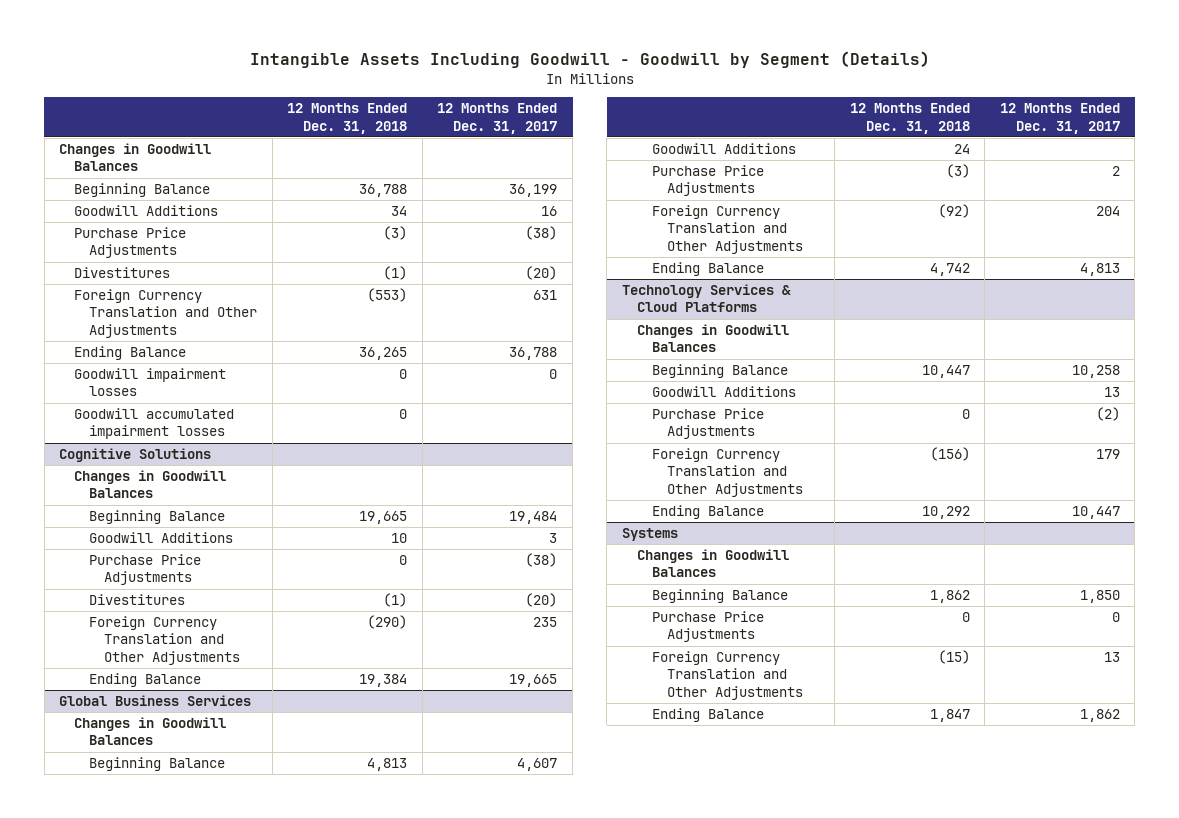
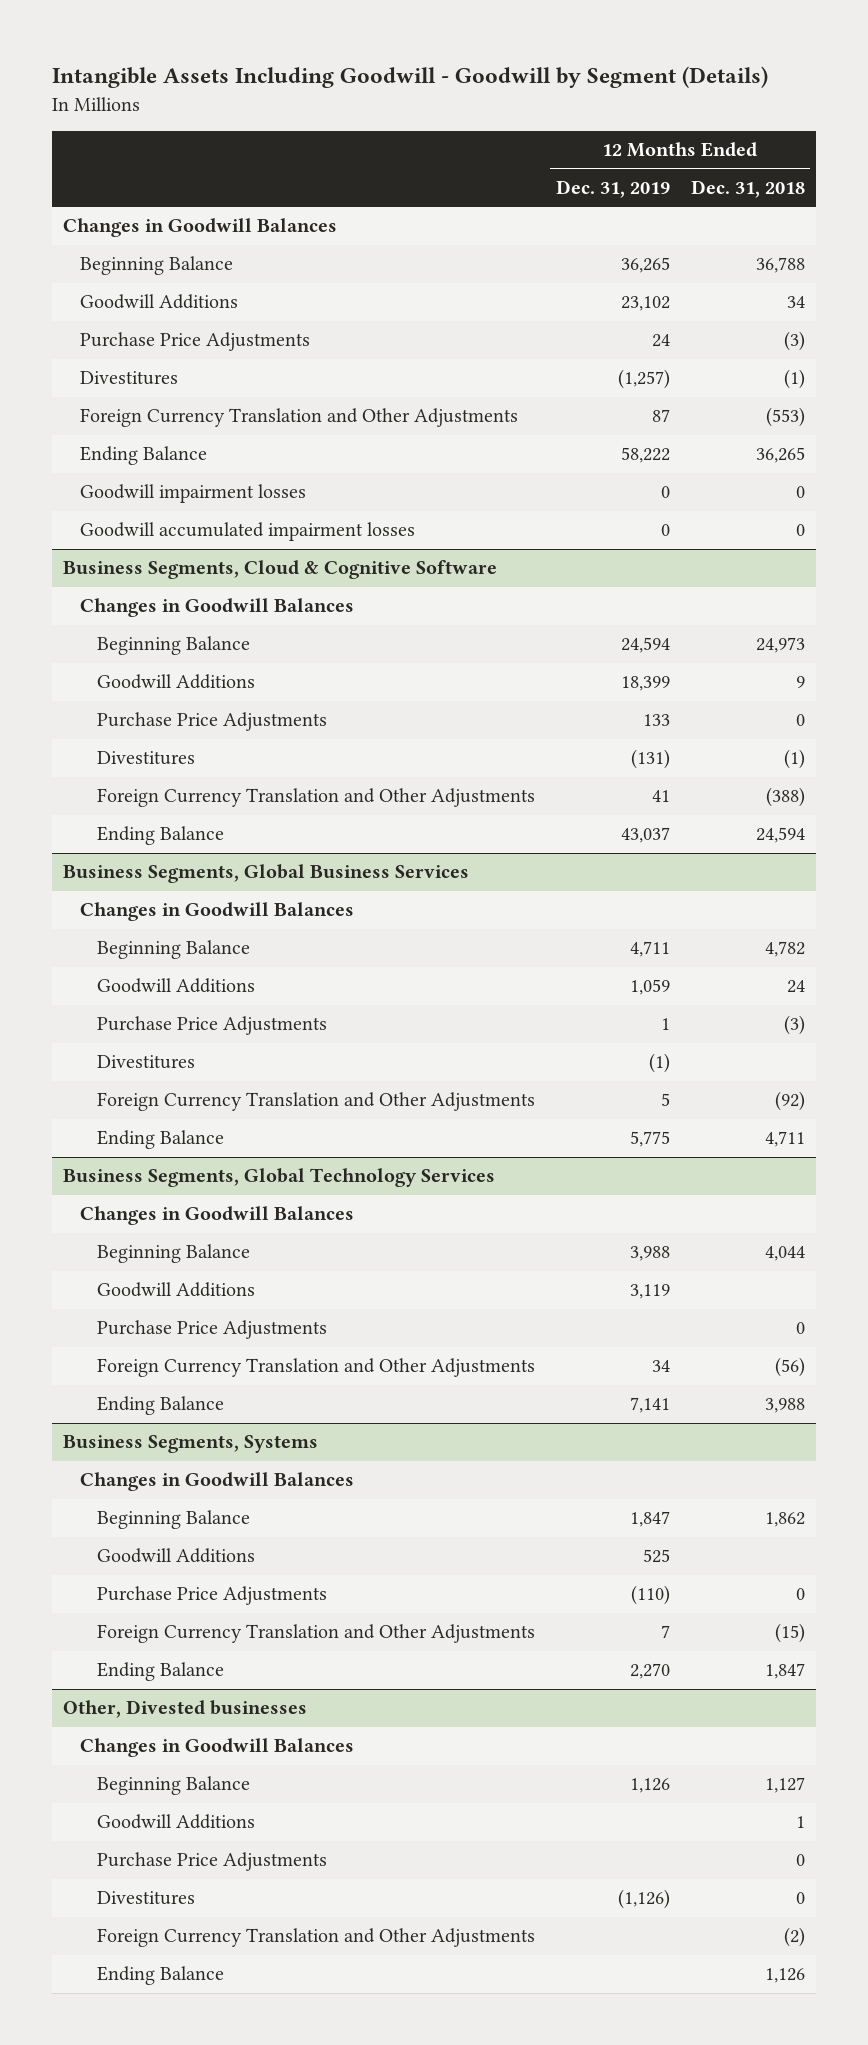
[437,103,558,134] 12 Months Ended Dec. 31, 2017 -> none
none -> [555,180,670,199] Dec. 31, 2019
[59,447,212,462] Cognitive Solutions -> none
none -> [62,560,497,580] Business Segments, Cloud & Cognitive Software
[359,510,408,524] 19,665 -> [756,637,806,654] 24,973
[391,532,408,543] 10 -> [796,676,806,689] 9
[367,614,408,629] (290) -> [766,787,806,808] (388)
[359,673,408,687] 19,384 -> [756,827,806,844] 24,594
[59,694,252,706] Global Business Services -> [62,864,469,884] Business Segments, Global Business Services
[367,757,408,771] 4,813 -> [765,941,806,958] 4,782
none -> [96,1055,195,1070] Divestitures
[621,283,791,313] Technology Services & Cloud Platforms -> none
[929,262,970,276] 4,742 -> [765,1131,806,1148] 4,711
none -> [62,1168,495,1188] Business Segments, Global Technology Services
[921,364,970,378] 10,447 -> [765,1246,806,1262] 4,044
[621,527,678,541] Systems -> none
[929,446,970,461] (156) -> [775,1357,806,1378] (56)
[921,505,970,519] 10,292 -> [765,1398,806,1414] 3,988
none -> [62,1435,318,1454] Business Segments, Systems
none -> [96,1548,255,1564] Goodwill Additions
none -> [62,1700,307,1719] Other, Divested businesses
none -> [79,1738,354,1758] Changes in Goodwill Balances
none -> [96,1776,250,1796] Beginning Balance
none -> [96,1814,255,1830] Goodwill Additions
none -> [96,1852,327,1872] Purchase Price Adjustments
none -> [96,1891,195,1906] Divestitures
none -> [96,1928,535,1948] Foreign Currency Translation and Other Adjustments
none -> [96,1966,224,1986] Ending Balance

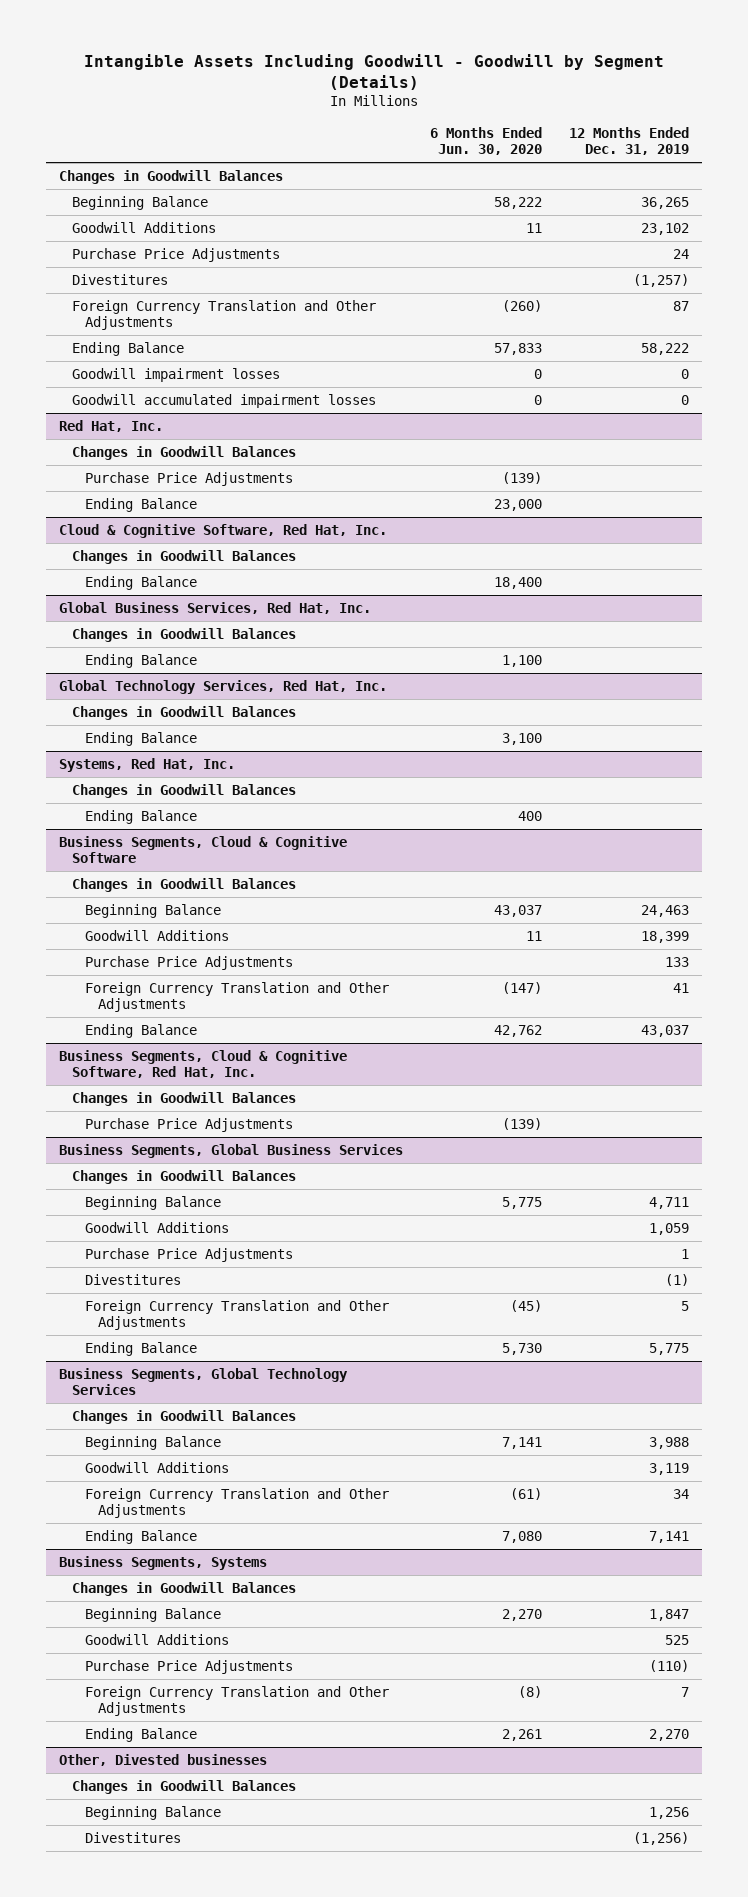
[691,180,806,199] Dec. 31, 2018 -> none
none -> [429,127,542,155] 6 Months Ended Jun. 30, 2020
none -> [59,420,164,433] Red Hat, Inc.
none -> [72,446,297,461] Changes in Goodwill Balances
none -> [85,472,294,487] Purchase Price Adjustments
none -> [85,498,198,513] Ending Balance
none -> [59,524,388,539] Cloud & Cognitive Software, Red Hat, Inc.
none -> [72,550,297,565] Changes in Goodwill Balances
none -> [85,576,198,591] Ending Balance
none -> [59,602,372,615] Global Business Services, Red Hat, Inc.
none -> [72,628,297,643] Changes in Goodwill Balances
none -> [85,654,198,669] Ending Balance
none -> [59,680,388,695] Global Technology Services, Red Hat, Inc.
none -> [72,706,297,721] Changes in Goodwill Balances
none -> [85,732,198,747] Ending Balance
none -> [59,758,236,773] Systems, Red Hat, Inc.
none -> [72,784,297,799] Changes in Goodwill Balances
none -> [85,810,198,825] Ending Balance
[620,637,670,654] 24,594 -> [640,905,689,918] 24,463
[96,751,195,766] Divestitures -> none
none -> [59,1050,348,1079] Business Segments, Cloud & Cognitive Software, Red Hat, Inc.
none -> [72,1092,297,1107] Changes in Goodwill Balances
none -> [85,1118,294,1133] Purchase Price Adjustments
[96,1320,327,1340] Purchase Price Adjustments -> none
[96,1814,255,1830] Goodwill Additions -> none
[96,1852,327,1872] Purchase Price Adjustments -> none
[96,1928,535,1948] Foreign Currency Translation and Other Adjustments -> none
[96,1966,224,1986] Ending Balance -> none
[629,1778,670,1794] 1,126 -> [648,1807,689,1820] 1,256
[617,1889,670,1910] (1,126) -> [632,1832,689,1846] (1,256)

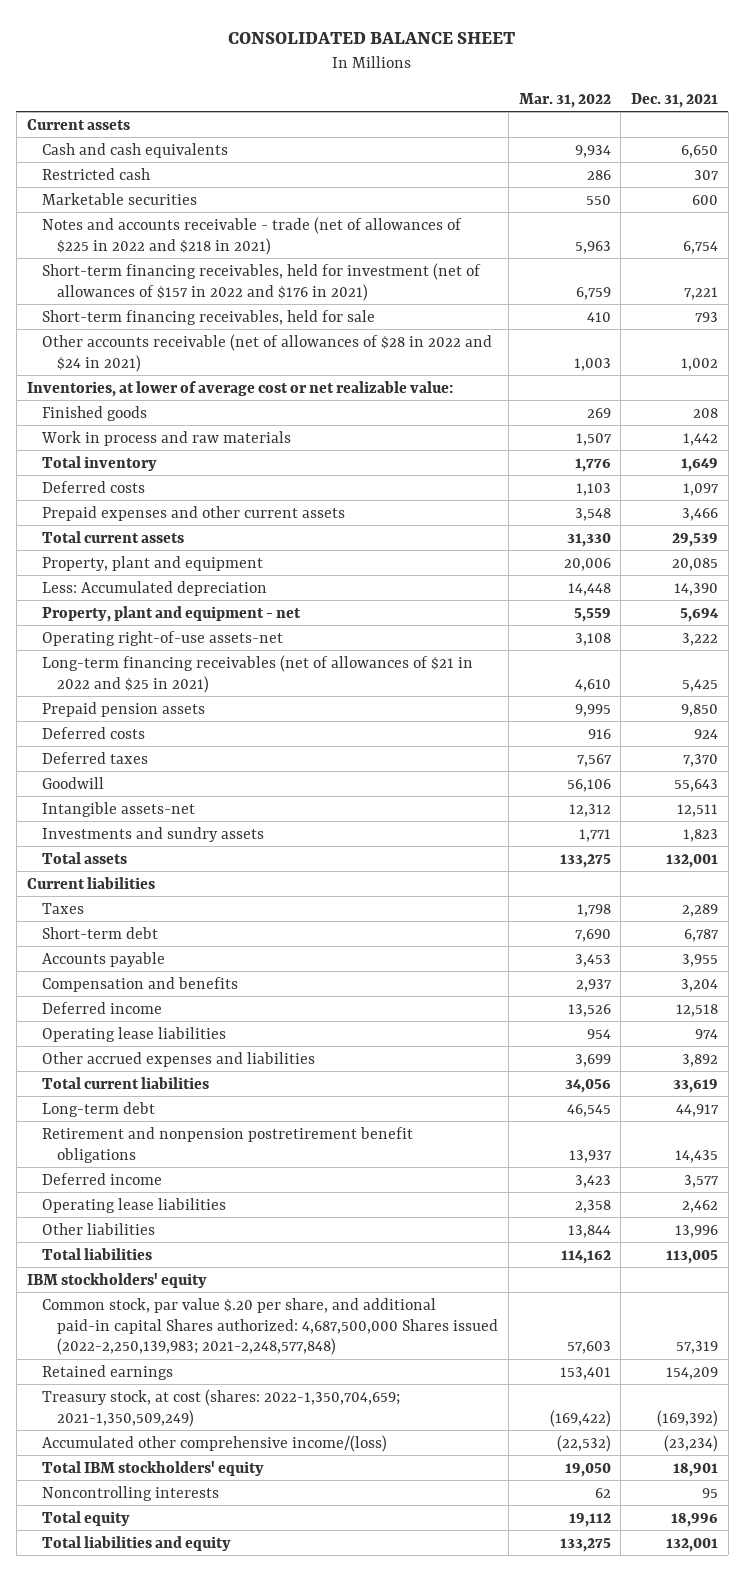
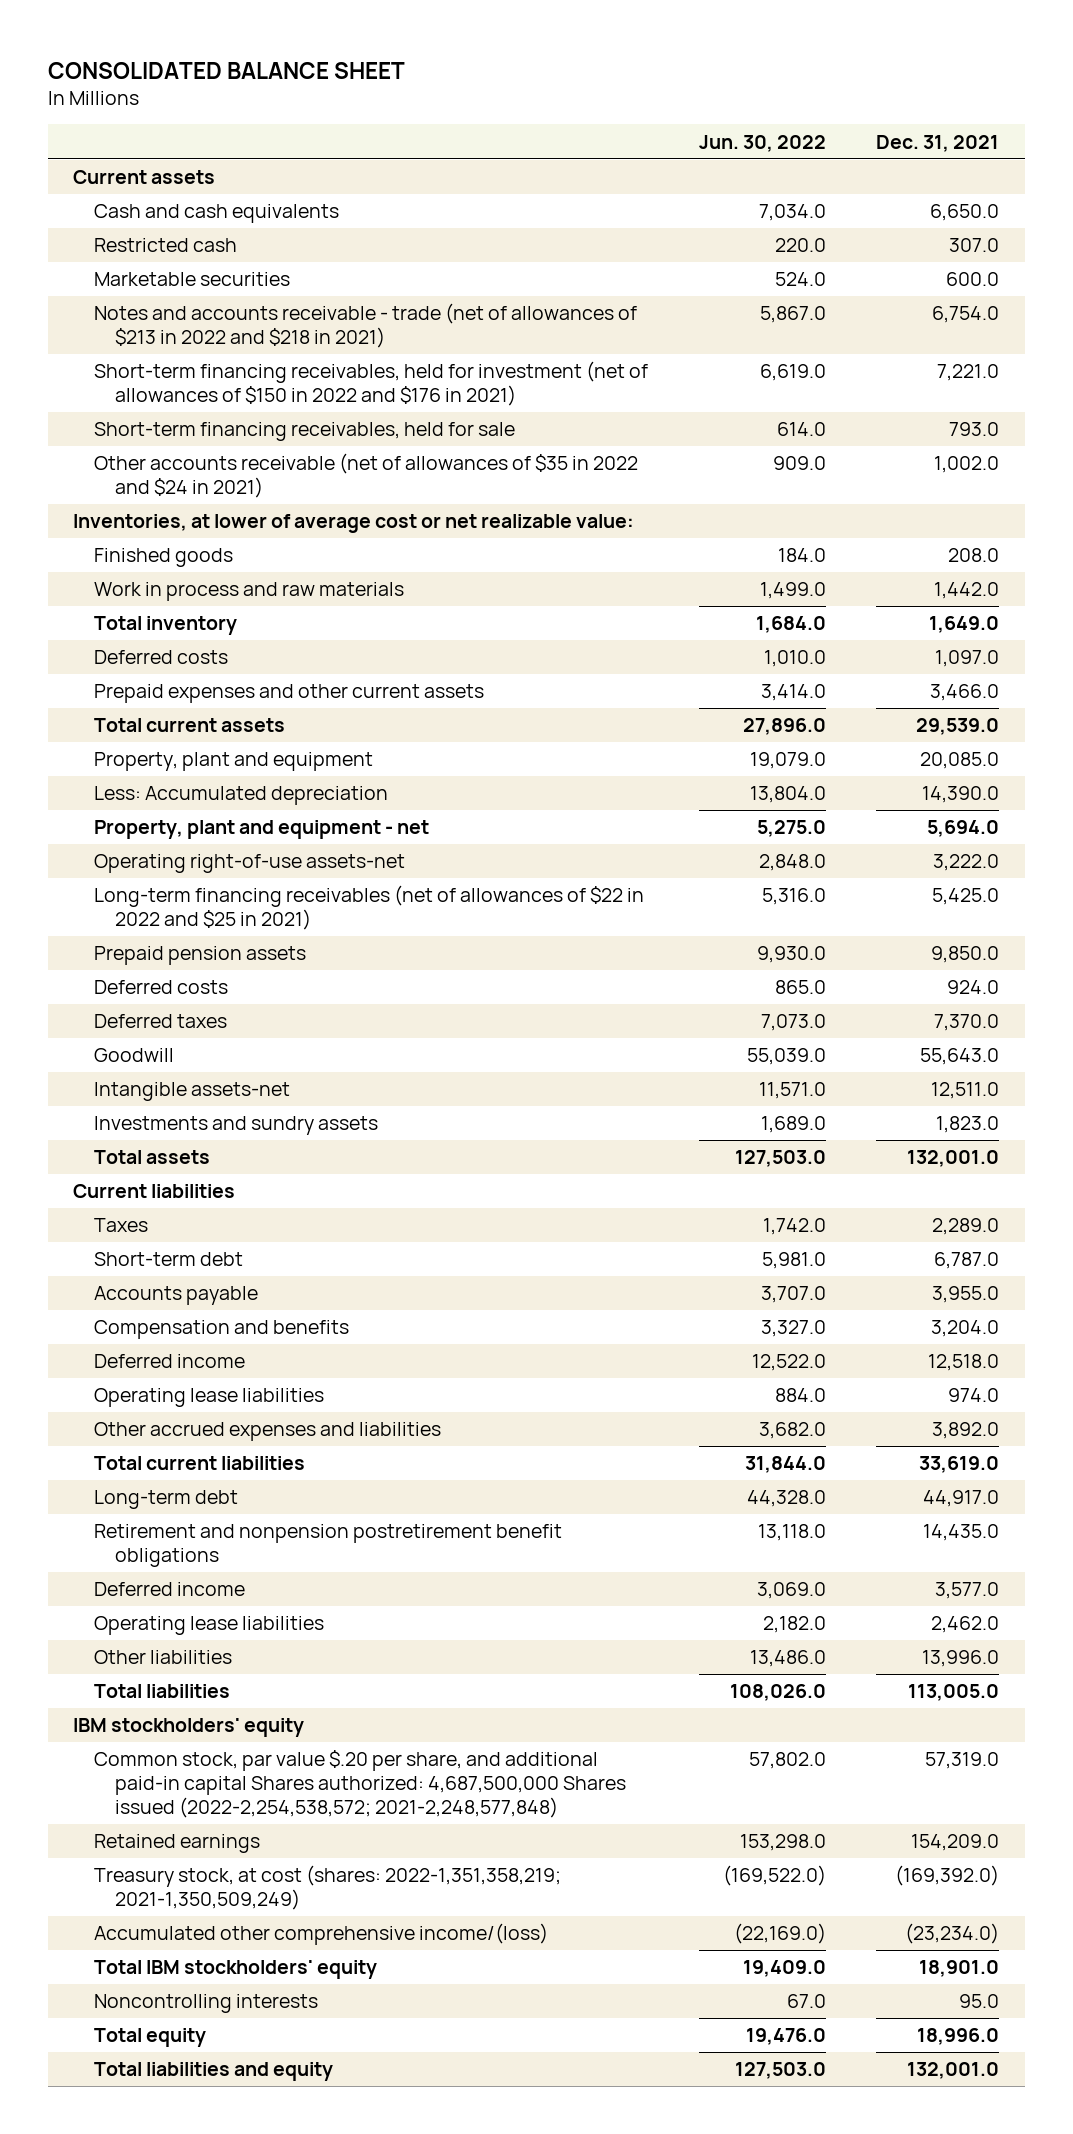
[518,92,611,108] Mar. 31, 2022 -> none
none -> [698,134,826,152] Jun. 30, 2022
[680,144,718,158] 6,650 -> [930,204,1000,222] 6,650.0
[693,169,719,180] 307 -> [949,238,1000,253] 307.0
[691,194,718,205] 600 -> [946,272,1000,287] 600.0
[41,216,462,255] Notes and accounts receivable - trade (net of allowances of $225 in 2022 and $218 in 2021) -> [94,303,638,349] Notes and accounts receivable - trade (net of allowances of $213 in 2022 and $218 in 2021)
[682,240,718,254] 6,754 -> [932,306,1000,324] 6,754.0
[41,262,481,301] Short-term financing receivables, held for investment (net of allowances of $157 in 2022 and $176 in 2021) -> [94,361,649,407] Short-term financing receivables, held for investment (net of allowances of $150 in 2022 and $176 in 2021)
[683,286,718,300] 7,221 -> [937,364,1000,382] 7,221.0
[694,311,718,322] 793 -> [949,422,1000,437] 793.0
[41,333,492,372] Other accounts receivable (net of allowances of $28 in 2022 and $24 in 2021) -> [94,453,639,499] Other accounts receivable (net of allowances of $35 in 2022 and $24 in 2021)
[680,357,718,371] 1,002 -> [934,456,1000,474] 1,002.0
[692,407,718,418] 208 -> [948,548,1000,563] 208.0
[682,432,718,446] 1,442 -> [934,582,1000,600] 1,442.0
[680,457,718,472] 1,649 -> [929,616,1000,634] 1,649.0
[682,482,719,496] 1,097 -> [935,650,1000,668] 1,097.0
[681,507,718,521] 3,466 -> [930,684,1000,702] 3,466.0
[671,532,718,547] 29,539 -> [916,718,1000,736] 29,539.0
[671,557,718,571] 20,085 -> [920,752,1000,770] 20,085.0
[673,582,718,596] 14,390 -> [922,786,1000,804] 14,390.0
[679,607,719,622] 5,694 -> [927,820,1000,838] 5,694.0
[681,632,718,646] 3,222 -> [933,854,1000,872] 3,222.0
[41,654,473,693] Long-term financing receivables (net of allowances of $21 in 2022 and $25 in 2021) -> [94,885,645,931] Long-term financing receivables (net of allowances of $22 in 2022 and $25 in 2021)
[681,678,718,692] 5,425 -> [932,888,1000,906] 5,425.0
[680,703,718,717] 9,850 -> [931,946,1000,964] 9,850.0
[693,728,718,739] 924 -> [947,980,1000,995] 924.0
[682,753,718,767] 7,370 -> [934,1014,1000,1032] 7,370.0
[673,778,718,792] 55,643 -> [920,1048,1000,1066] 55,643.0
[676,803,718,817] 12,511 -> [931,1082,1000,1100] 12,511.0
[682,828,718,842] 1,823 -> [936,1116,1000,1134] 1,823.0
[665,853,718,868] 132,001 -> [907,1150,1000,1168] 132,001.0
[681,903,718,917] 2,289 -> [932,1218,1000,1236] 2,289.0
[683,928,719,942] 6,787 -> [934,1252,1000,1270] 6,787.0
[681,953,718,967] 3,955 -> [932,1286,1000,1304] 3,955.0
[680,978,718,992] 3,204 -> [931,1320,1000,1338] 3,204.0
[675,1003,718,1017] 12,518 -> [928,1354,1000,1372] 12,518.0
[694,1028,718,1039] 974 -> [948,1388,1000,1403] 974.0
[681,1053,718,1067] 3,892 -> [932,1422,1000,1440] 3,892.0
[672,1078,718,1093] 33,619 -> [919,1456,1000,1474] 33,619.0
[675,1103,719,1117] 44,917 -> [923,1490,1000,1508] 44,917.0
[674,1149,718,1163] 14,435 -> [923,1524,1000,1542] 14,435.0
[683,1174,719,1188] 3,577 -> [935,1582,1000,1600] 3,577.0
[681,1199,718,1213] 2,462 -> [931,1616,1000,1634] 2,462.0
[674,1224,718,1238] 13,996 -> [922,1650,1000,1668] 13,996.0
[665,1249,718,1264] 113,005 -> [908,1684,1000,1702] 113,005.0
[41,1297,499,1356] Common stock, par value $.20 per share, and additional paid-in capital Shares authorized: 4,687,500,000 Shares issued (2022-2,250,139,983; 2021-2,248,577,848) -> [94,1750,627,1819] Common stock, par value $.20 per share, and additional paid-in capital Shares authorized: 4,687,500,000 Shares issued (2022-2,254,538,572; 2021-2,248,577,848)
[675,1341,718,1355] 57,319 -> [925,1752,1000,1770] 57,319.0
[665,1366,718,1380] 154,209 -> [911,1834,1000,1852] 154,209.0
[41,1388,400,1427] Treasury stock, at cost (shares: 2022-1,350,704,659; 2021-1,350,509,249) -> [94,1865,562,1911] Treasury stock, at cost (shares: 2022-1,351,358,219; 2021-1,350,509,249)
[656,1409,718,1427] (169,392) -> [895,1865,1000,1887] (169,392.0)
[663,1434,718,1452] (23,234) -> [905,1923,1000,1945] (23,234.0)
[672,1462,718,1477] 18,901 -> [919,1960,1000,1978] 18,901.0
[701,1487,718,1498] 95 -> [959,1994,1000,2009] 95.0
[670,1512,718,1527] 18,996 -> [917,2028,1000,2046] 18,996.0
[665,1537,718,1552] 132,001 -> [907,2062,1000,2080] 132,001.0

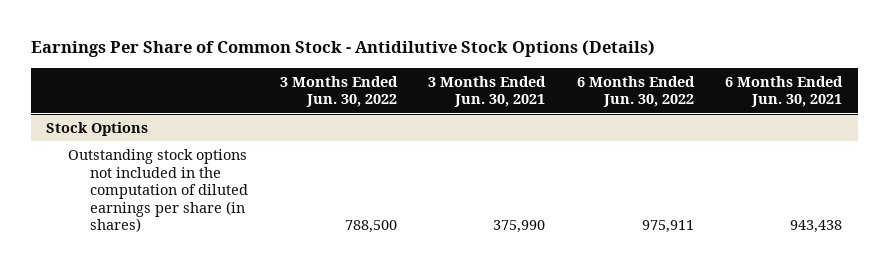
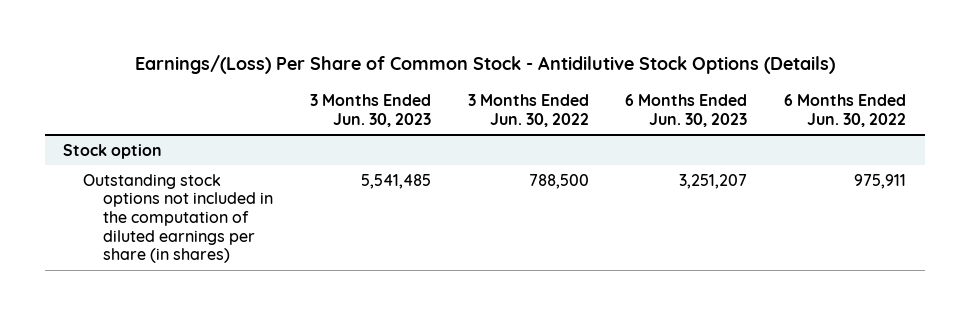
[30,40,655,58] Earnings Per Share of Common Stock - Antidilutive Stock Options (Details) -> [134,54,835,74] Earnings/(Loss) Per Share of Common Stock - Antidilutive Stock Options (Details)
[428,75,547,108] 3 Months Ended Jun. 30, 2021 -> none
[725,75,844,108] 6 Months Ended Jun. 30, 2021 -> none
none -> [310,94,432,127] 3 Months Ended Jun. 30, 2023
none -> [625,94,748,127] 6 Months Ended Jun. 30, 2023
[46,121,149,136] Stock Options -> [63,143,163,159] Stock option

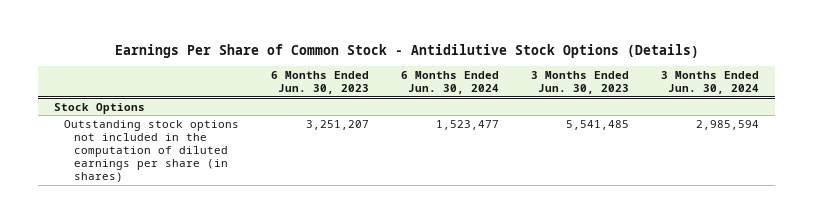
[134,54,835,74] Earnings/(Loss) Per Share of Common Stock - Antidilutive Stock Options (Details) -> [114,44,699,59] Earnings Per Share of Common Stock - Antidilutive Stock Options (Details)
[467,94,589,127] 3 Months Ended Jun. 30, 2022 -> none
[784,94,907,127] 6 Months Ended Jun. 30, 2022 -> none
none -> [401,71,500,95] 6 Months Ended Jun. 30, 2024
none -> [661,71,760,95] 3 Months Ended Jun. 30, 2024
[63,143,163,159] Stock option -> [53,102,145,114] Stock Options

